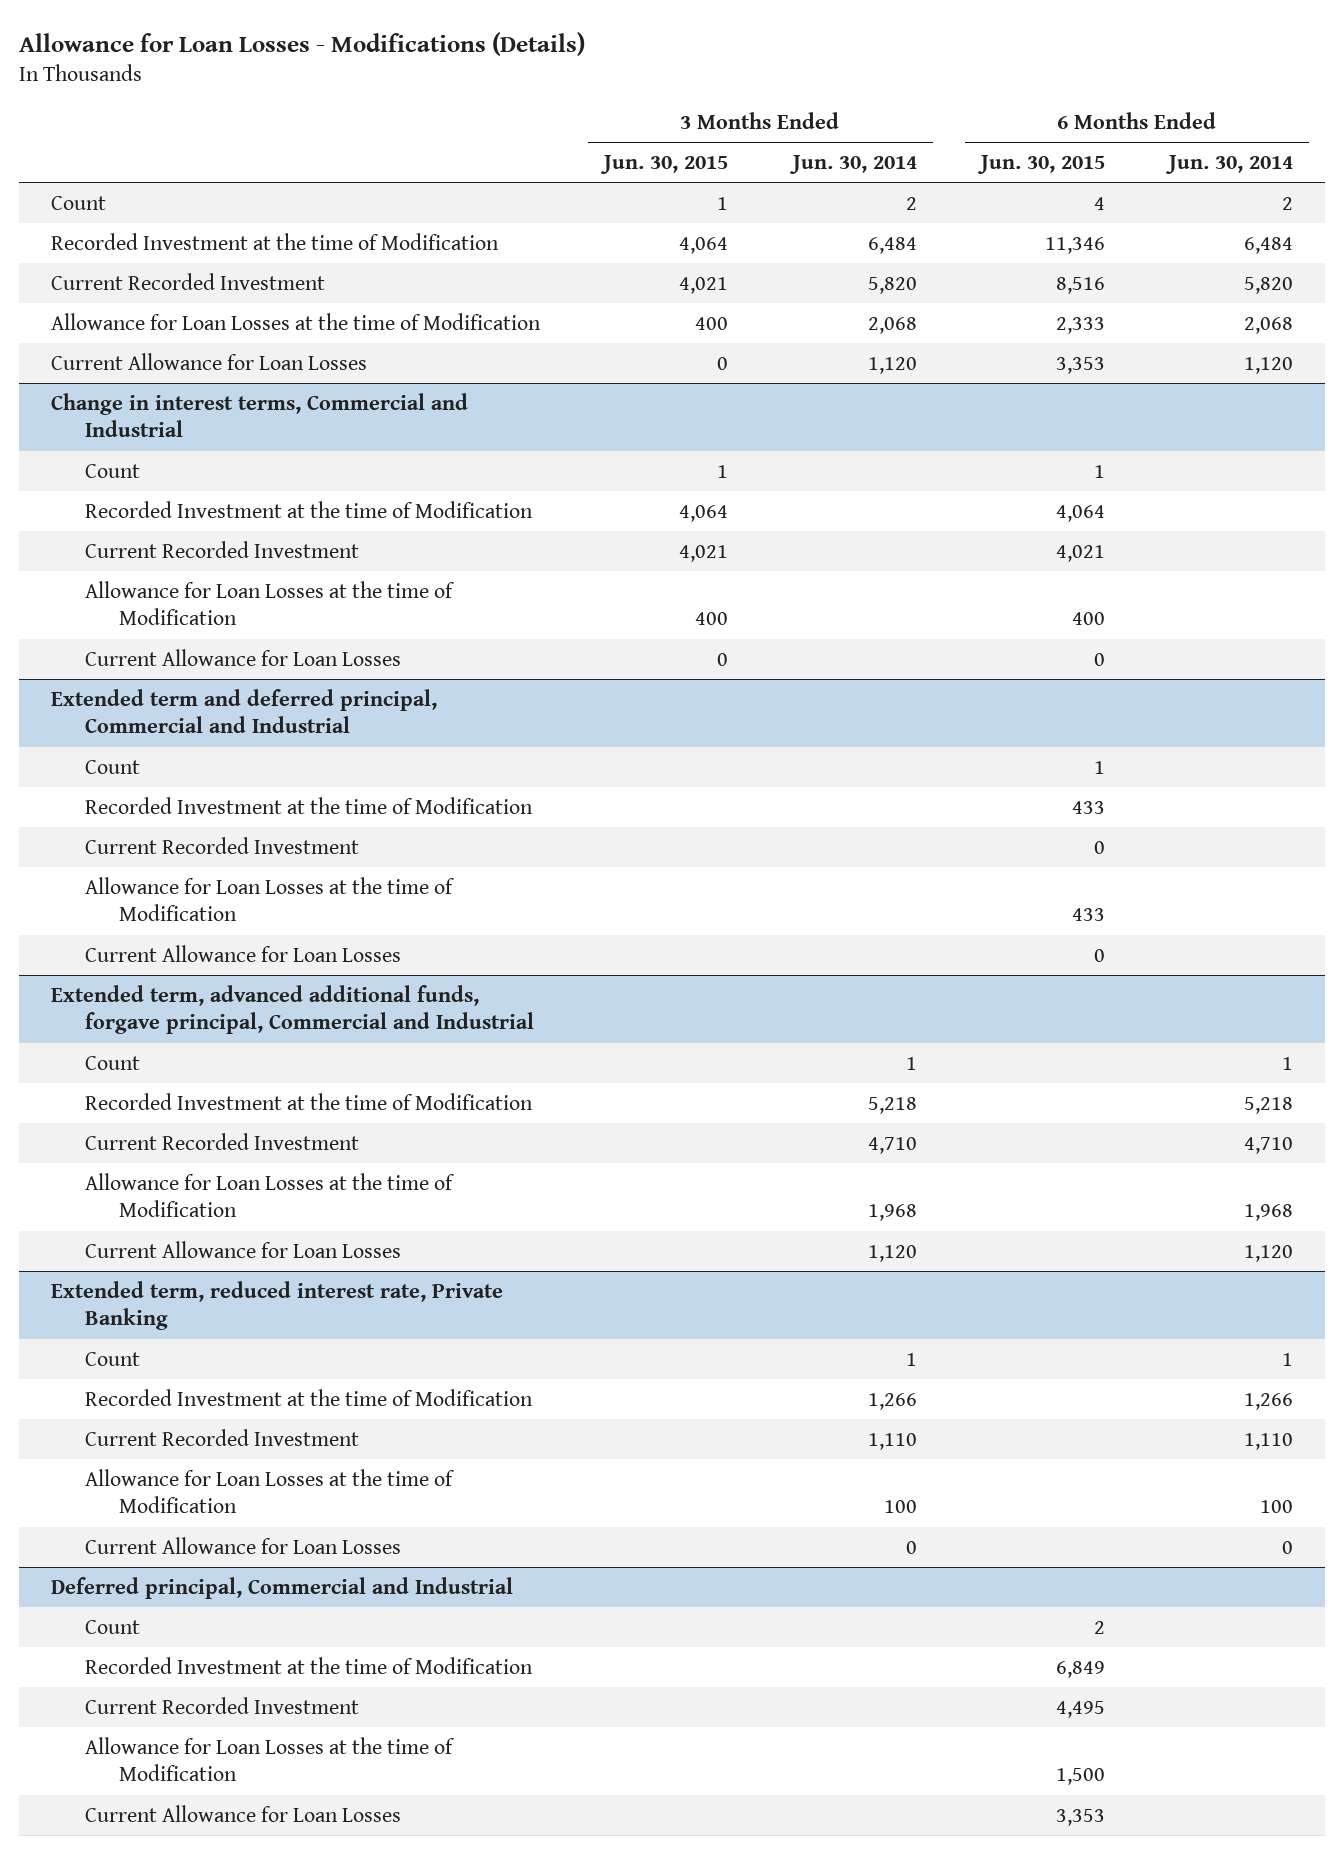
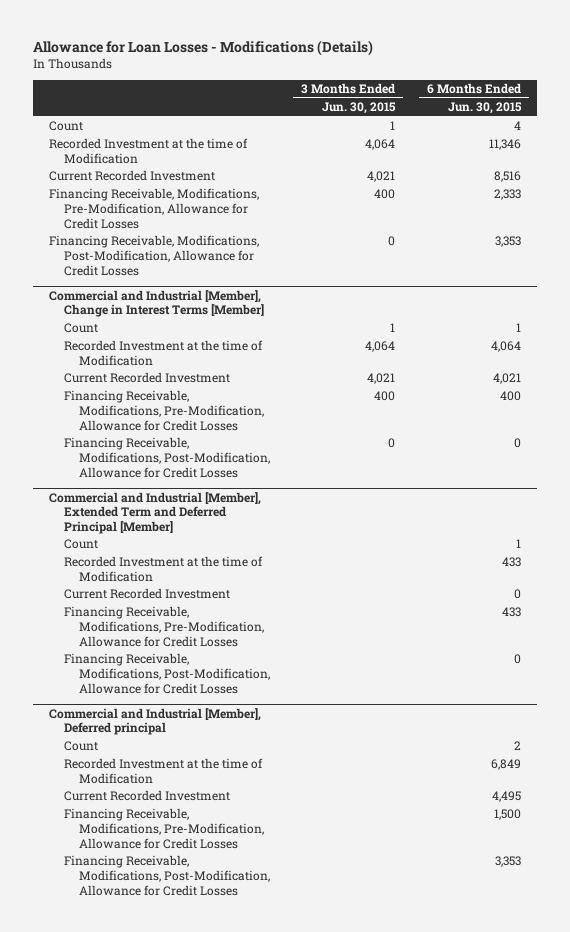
[788,154,917,174] Jun. 30, 2014 -> none
[1165,154,1294,174] Jun. 30, 2014 -> none
[50,312,541,330] Allowance for Loan Losses at the time of Modification -> [48,188,259,229] Financing Receivable, Modifications, Pre-Modification, Allowance for Credit Losses
[50,352,367,370] Current Allowance for Loan Losses -> [48,235,259,276] Financing Receivable, Modifications, Post-Modification, Allowance for Credit Losses
[50,392,468,438] Change in interest terms, Commercial and Industrial -> [48,289,264,318] Commercial and Industrial [Member], Change in Interest Terms [Member]
[84,580,455,626] Allowance for Loan Losses at the time of Modification -> [63,390,264,431] Financing Receivable, Modifications, Pre-Modification, Allowance for Credit Losses
[84,648,401,666] Current Allowance for Loan Losses -> [63,437,270,478] Financing Receivable, Modifications, Post-Modification, Allowance for Credit Losses
[50,688,437,734] Extended term and deferred principal, Commercial and Industrial -> [48,491,261,534] Commercial and Industrial [Member], Extended Term and Deferred Principal [Member]
[50,984,534,1035] Extended term, advanced additional funds, forgave principal, Commercial and Industrial -> none
[84,1055,140,1070] Count -> none
[84,1092,533,1110] Recorded Investment at the time of Modification -> none
[84,1132,359,1150] Current Recorded Investment -> none
[84,1172,455,1218] Allowance for Loan Losses at the time of Modification -> none
[84,1240,401,1258] Current Allowance for Loan Losses -> none
[50,1280,503,1331] Extended term, reduced interest rate, Private Banking -> none
[84,1351,140,1366] Count -> none
[84,1388,533,1406] Recorded Investment at the time of Modification -> none
[84,1428,359,1446] Current Recorded Investment -> none
[84,1468,455,1514] Allowance for Loan Losses at the time of Modification -> none
[84,1536,401,1554] Current Allowance for Loan Losses -> none
[84,876,455,922] Allowance for Loan Losses at the time of Modification -> [63,606,264,647] Financing Receivable, Modifications, Pre-Modification, Allowance for Credit Losses
[84,944,401,962] Current Allowance for Loan Losses -> [63,653,270,694] Financing Receivable, Modifications, Post-Modification, Allowance for Credit Losses
[50,1576,513,1599] Deferred principal, Commercial and Industrial -> [48,707,261,736] Commercial and Industrial [Member], Deferred principal
[84,1736,455,1782] Allowance for Loan Losses at the time of Modification -> [63,808,264,849] Financing Receivable, Modifications, Pre-Modification, Allowance for Credit Losses
[84,1804,401,1822] Current Allowance for Loan Losses -> [63,855,270,896] Financing Receivable, Modifications, Post-Modification, Allowance for Credit Losses

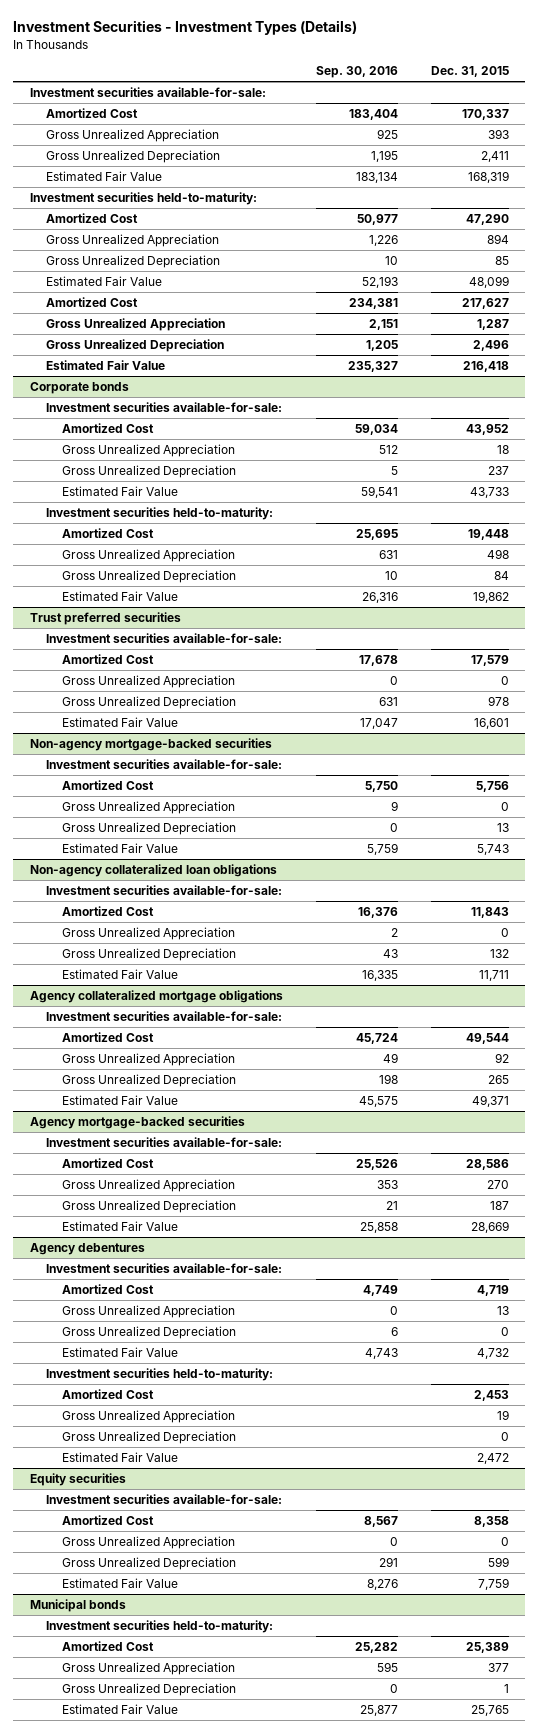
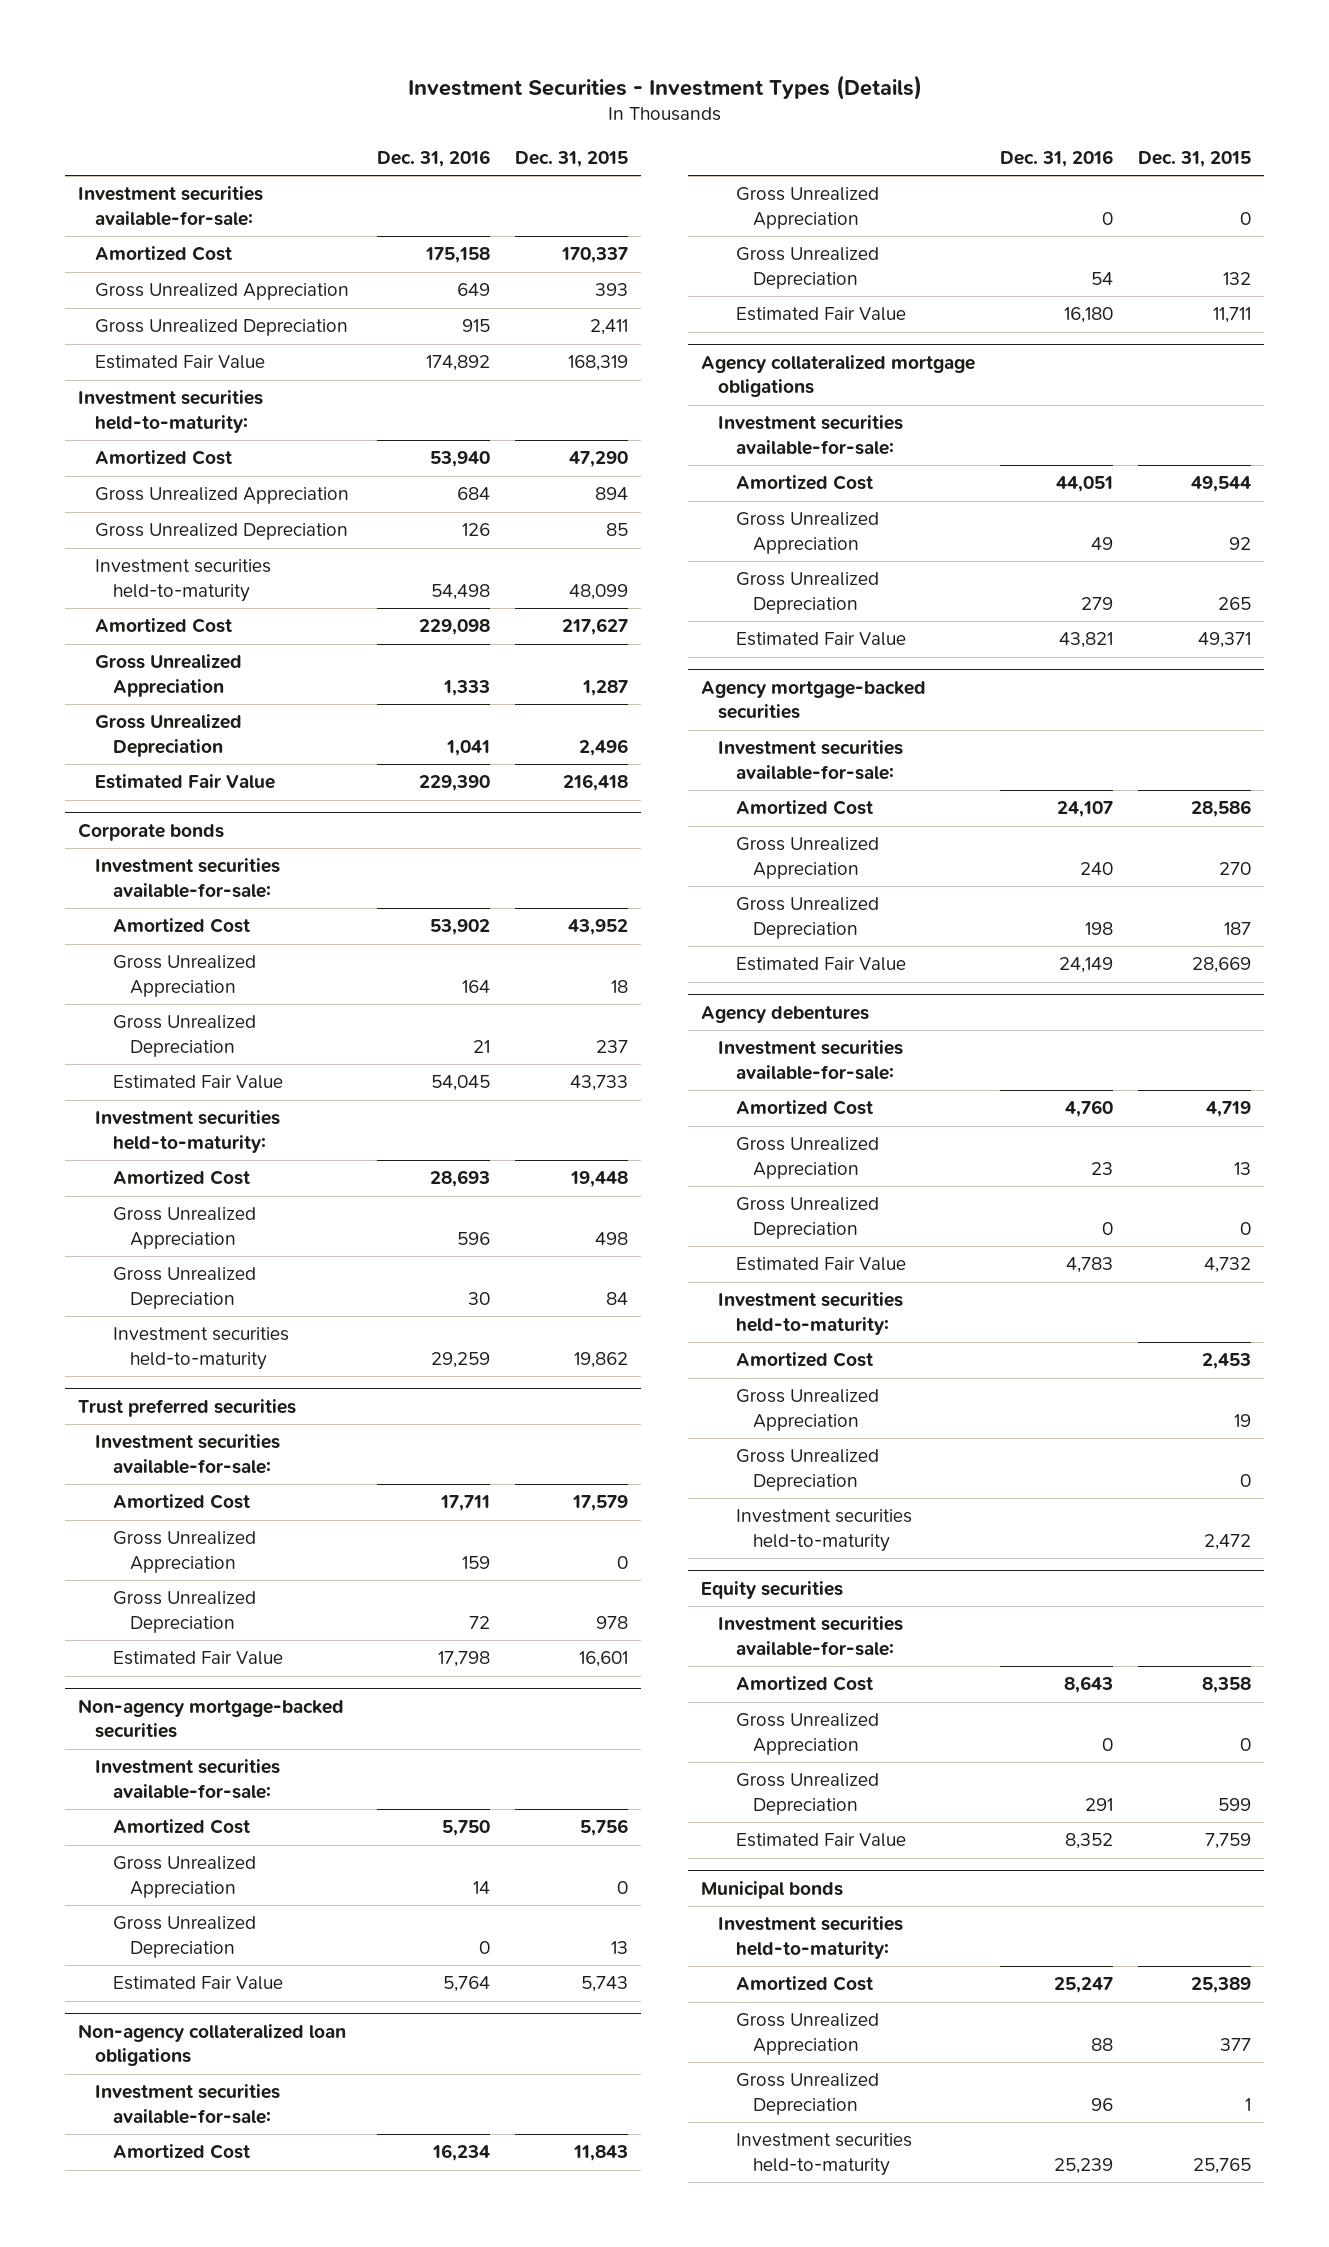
[315,66,398,79] Sep. 30, 2016 -> none
none -> [377,149,491,167] Dec. 31, 2016
[46,275,163,286] Estimated Fair Value -> [95,559,272,602] Investment securities held-to-maturity
[62,590,179,601] Estimated Fair Value -> [112,1327,289,1370] Investment securities held-to-maturity
[62,1451,179,1462] Estimated Fair Value -> [735,1509,912,1552] Investment securities held-to-maturity
[62,1703,179,1714] Estimated Fair Value -> [735,2133,912,2176] Investment securities held-to-maturity

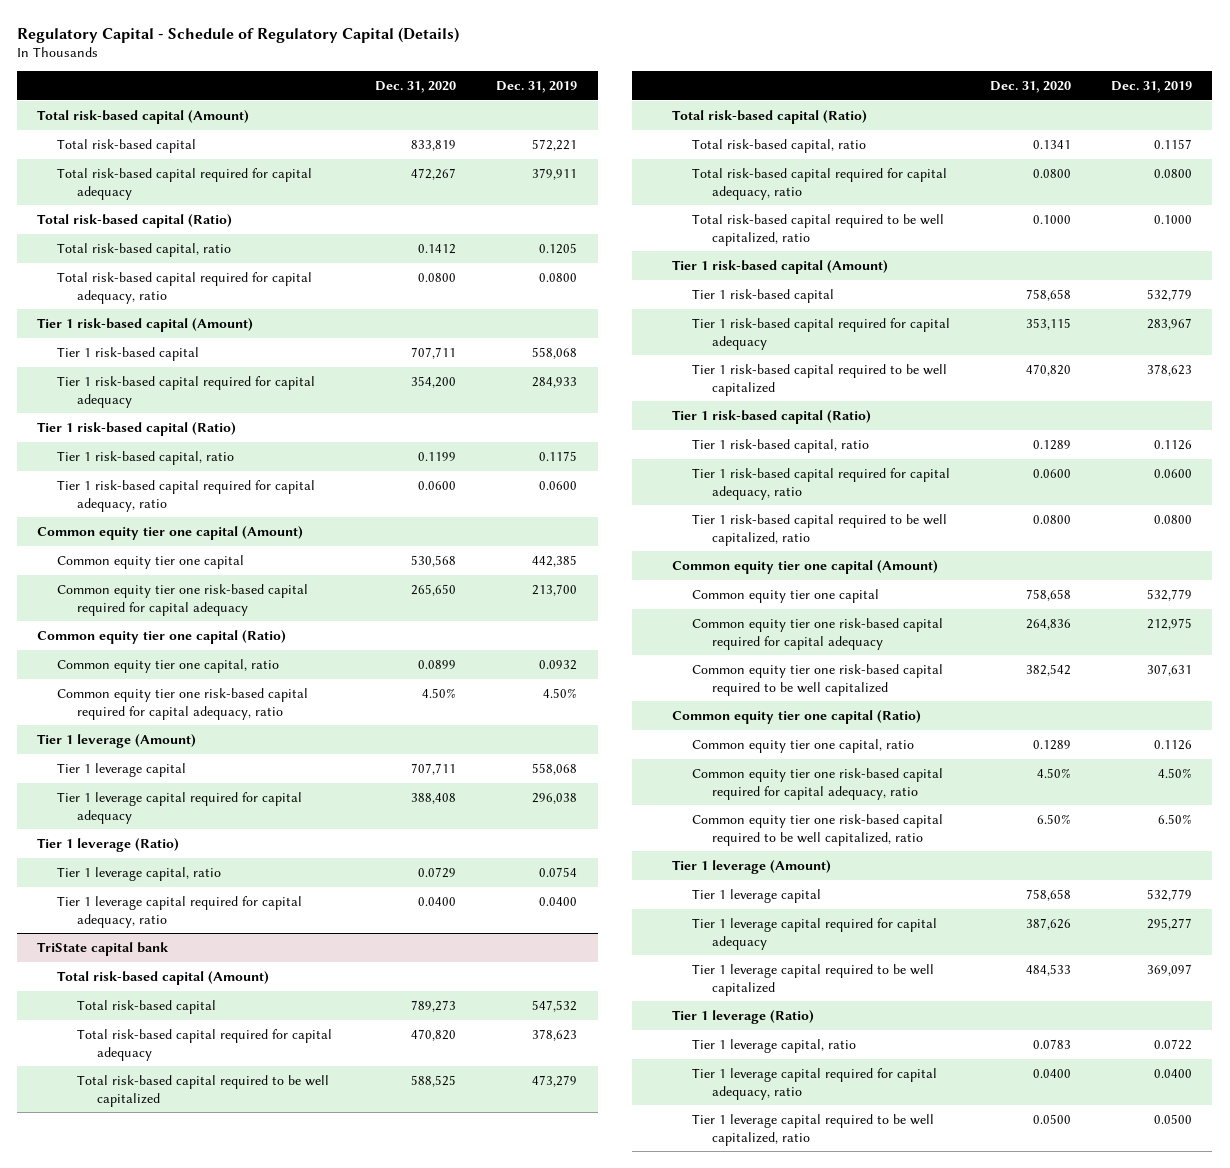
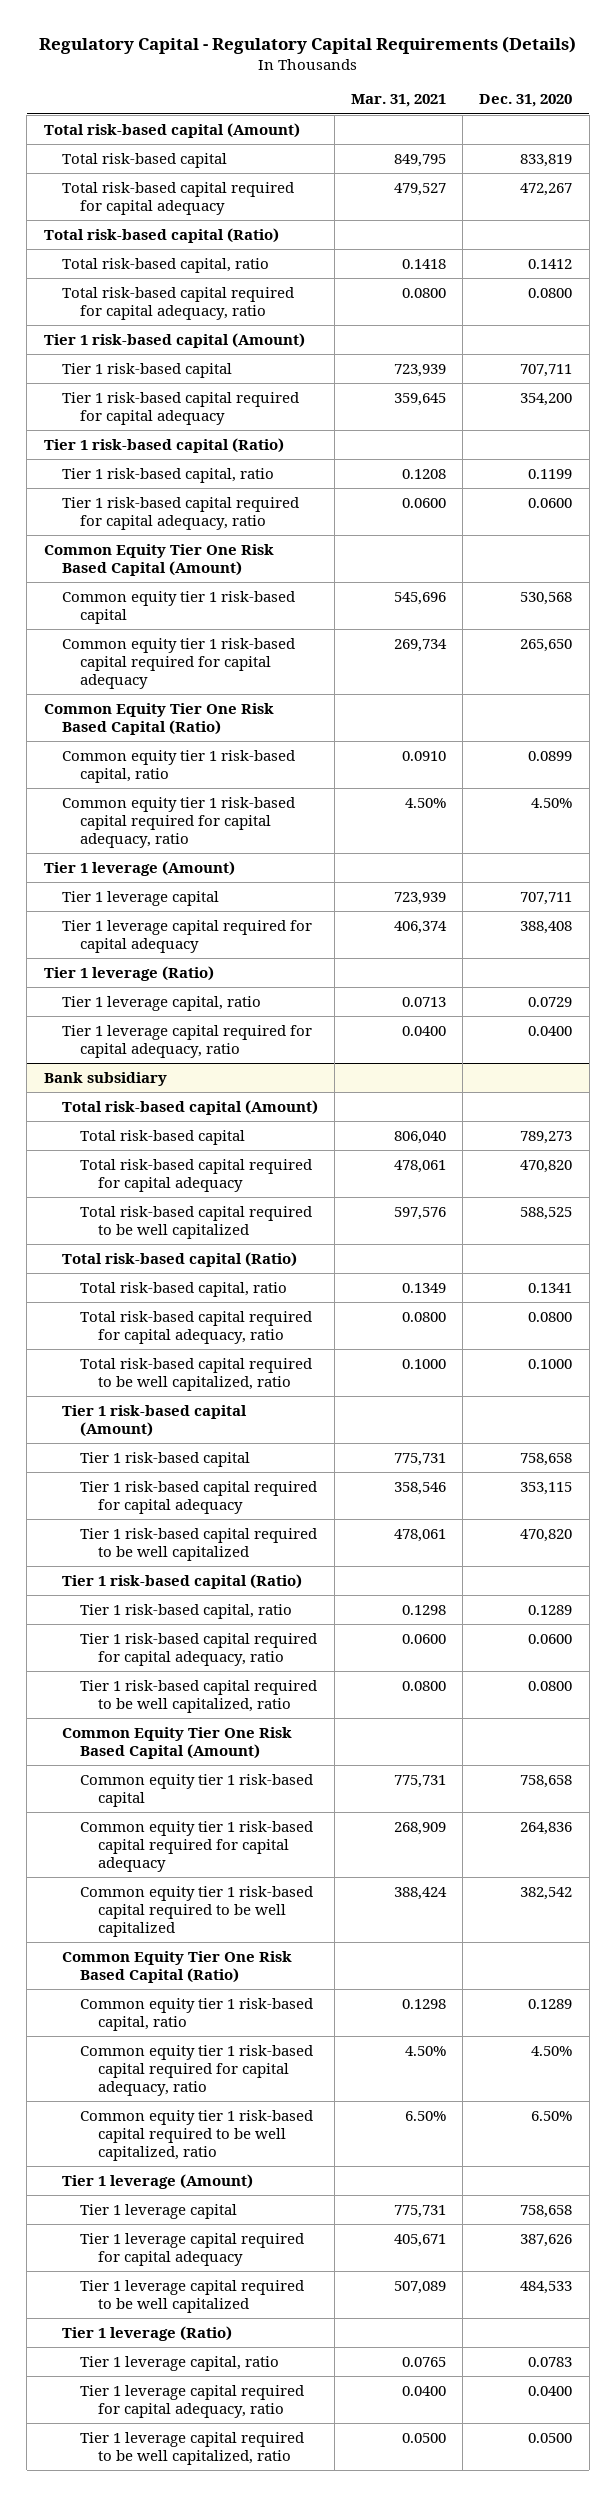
[17,26,460,43] Regulatory Capital - Schedule of Regulatory Capital (Details) -> [38,35,576,54] Regulatory Capital - Regulatory Capital Requirements (Details)
[496,80,578,93] Dec. 31, 2019 -> none
none -> [351,94,447,108] Mar. 31, 2021
[37,525,304,540] Common equity tier one capital (Amount) -> [43,543,274,576] Common Equity Tier One Risk Based Capital (Amount)
[57,554,245,569] Common equity tier one capital -> [61,590,295,624] Common equity tier 1 risk-based capital
[57,583,309,616] Common equity tier one risk-based capital required for capital adequacy -> [61,637,295,690] Common equity tier 1 risk-based capital required for capital adequacy
[37,629,287,644] Common equity tier one capital (Ratio) -> [43,702,274,735] Common Equity Tier One Risk Based Capital (Ratio)
[57,658,280,673] Common equity tier one capital, ratio -> [61,749,295,783] Common equity tier 1 risk-based capital, ratio
[57,687,309,720] Common equity tier one risk-based capital required for capital adequacy, ratio -> [61,796,295,849] Common equity tier 1 risk-based capital required for capital adequacy, ratio
[37,941,170,956] TriState capital bank -> [43,1071,167,1086] Bank subsidiary
[672,559,939,574] Common equity tier one capital (Amount) -> [61,1726,292,1759] Common Equity Tier One Risk Based Capital (Amount)
[691,588,879,603] Common equity tier one capital -> [79,1773,313,1807] Common equity tier 1 risk-based capital
[691,617,943,650] Common equity tier one risk-based capital required for capital adequacy -> [79,1820,313,1873] Common equity tier 1 risk-based capital required for capital adequacy
[691,663,943,696] Common equity tier one risk-based capital required to be well capitalized -> [79,1885,313,1938] Common equity tier 1 risk-based capital required to be well capitalized
[672,709,922,724] Common equity tier one capital (Ratio) -> [61,1950,292,1983] Common Equity Tier One Risk Based Capital (Ratio)
[691,738,914,753] Common equity tier one capital, ratio -> [79,1997,313,2031] Common equity tier 1 risk-based capital, ratio
[691,767,943,800] Common equity tier one risk-based capital required for capital adequacy, ratio -> [79,2044,313,2097] Common equity tier 1 risk-based capital required for capital adequacy, ratio
[691,813,943,846] Common equity tier one risk-based capital required to be well capitalized, ratio -> [79,2109,313,2162] Common equity tier 1 risk-based capital required to be well capitalized, ratio

